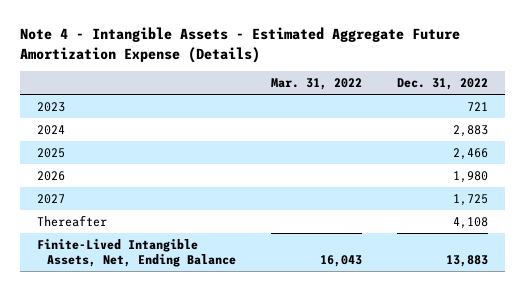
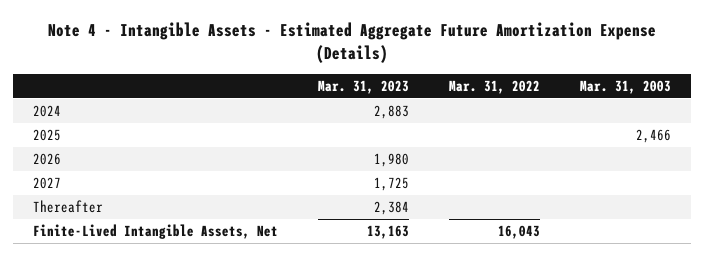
[396,78,488,91] Dec. 31, 2022 -> none
none -> [317,79,409,94] Mar. 31, 2023
none -> [579,79,671,94] Mar. 31, 2003
[37,101,66,112] 2023 -> none
[37,238,237,268] Finite-Lived Intangible Assets, Net, Ending Balance -> [33,224,279,240] Finite-Lived Intangible Assets, Net

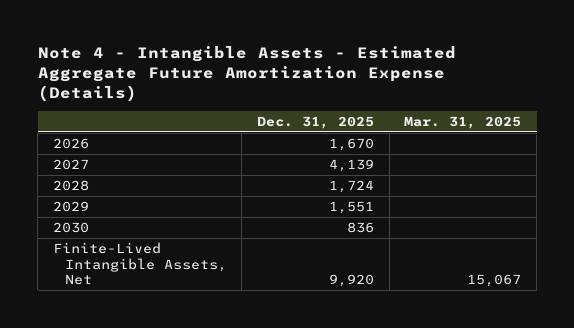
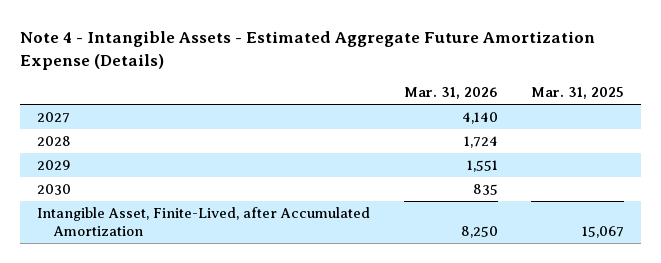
[256,115,374,129] Dec. 31, 2025 -> none
none -> [403,87,498,100] Mar. 31, 2026
[52,138,89,150] 2026 -> none
[52,242,227,286] Finite-Lived Intangible Assets, Net -> [36,207,370,236] Intangible Asset, Finite-Lived, after Accumulated Amortization

